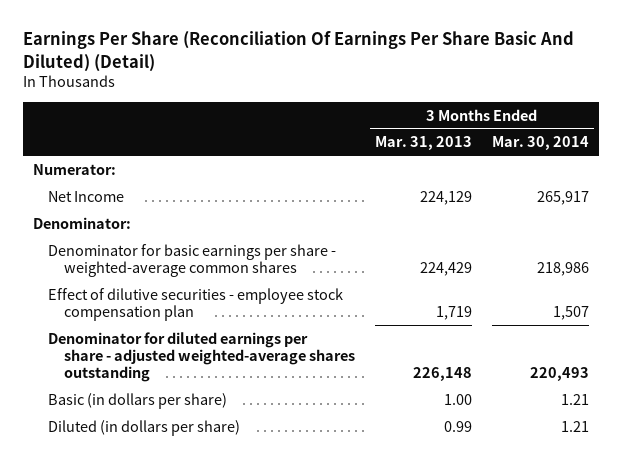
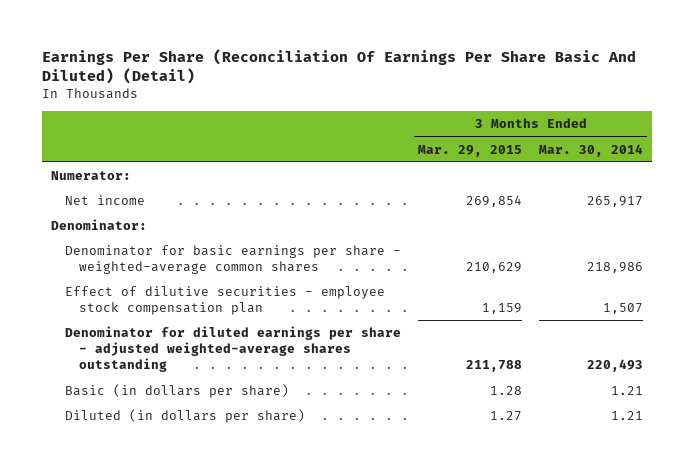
[375,136,473,151] Mar. 31, 2013 -> none
none -> [418,144,523,157] Mar. 29, 2015
[48,190,125,202] Net Income -> [64,195,145,206] Net income

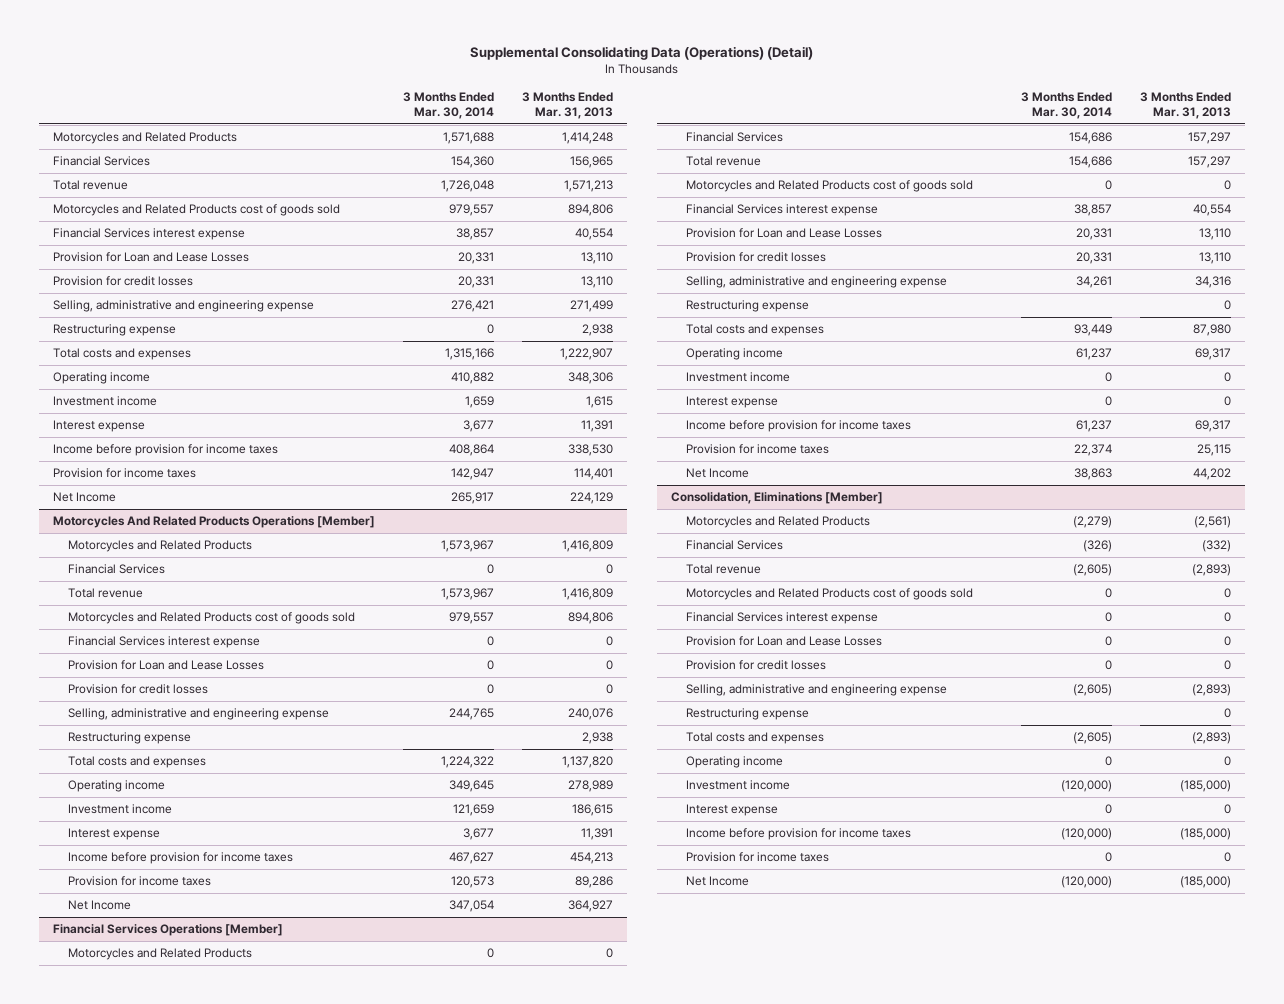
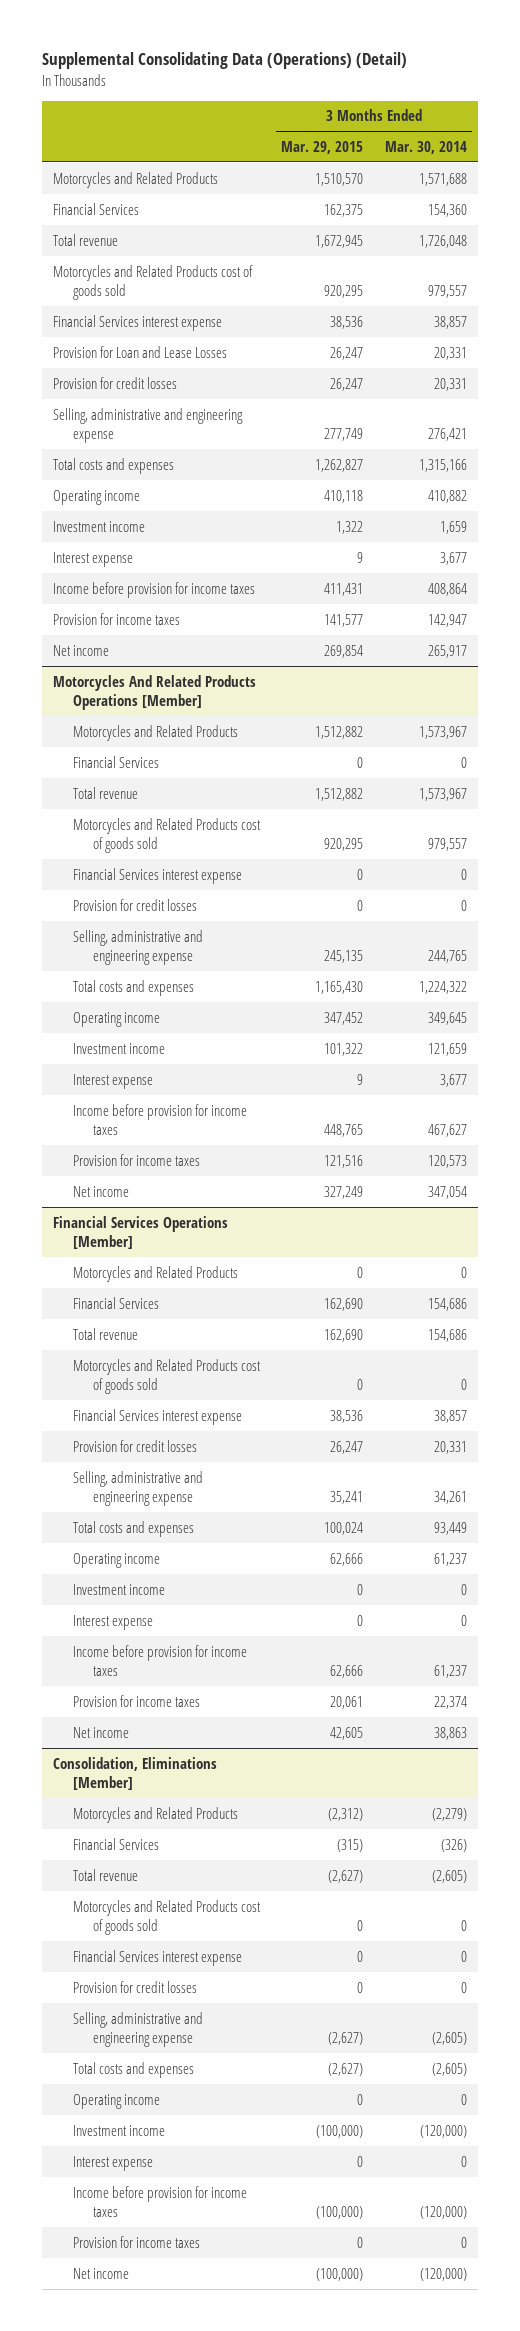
[521,91,613,119] 3 Months Ended Mar. 31, 2013 -> none
none -> [281,140,364,154] Mar. 29, 2015
[52,324,176,337] Restructuring expense -> none
[52,492,116,503] Net Income -> [52,644,109,656] Net income
[67,660,264,671] Provision for Loan and Lease Losses -> none
[67,732,191,745] Restructuring expense -> none
[67,900,131,911] Net Income -> [72,1185,129,1197] Net income
[685,228,882,239] Provision for Loan and Lease Losses -> none
[685,300,809,313] Restructuring expense -> none
[685,468,749,479] Net Income -> [72,1726,129,1738] Net income
[685,636,882,647] Provision for Loan and Lease Losses -> none
[685,708,809,721] Restructuring expense -> none
[685,876,749,887] Net Income -> [72,2267,129,2279] Net income

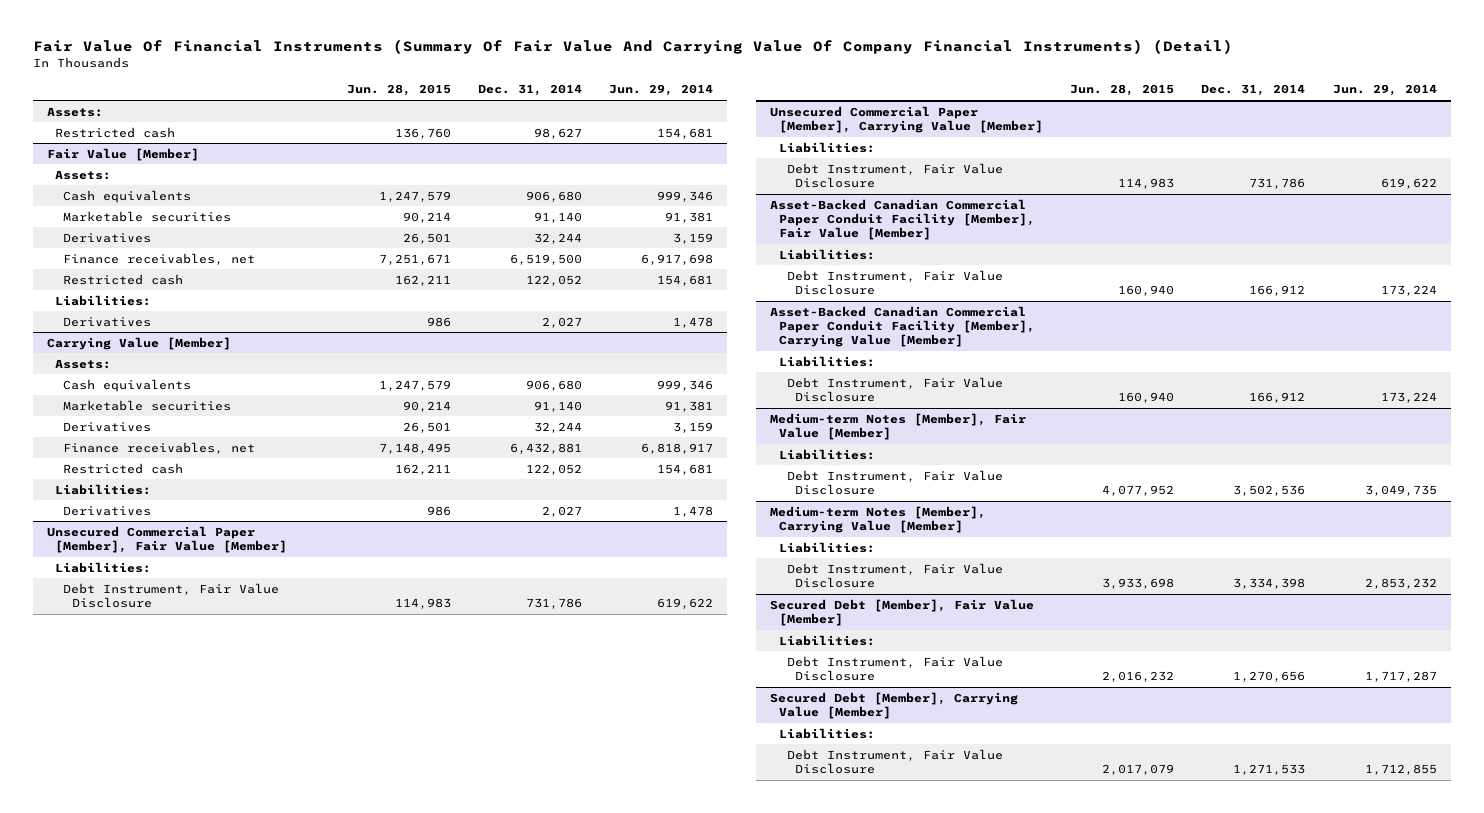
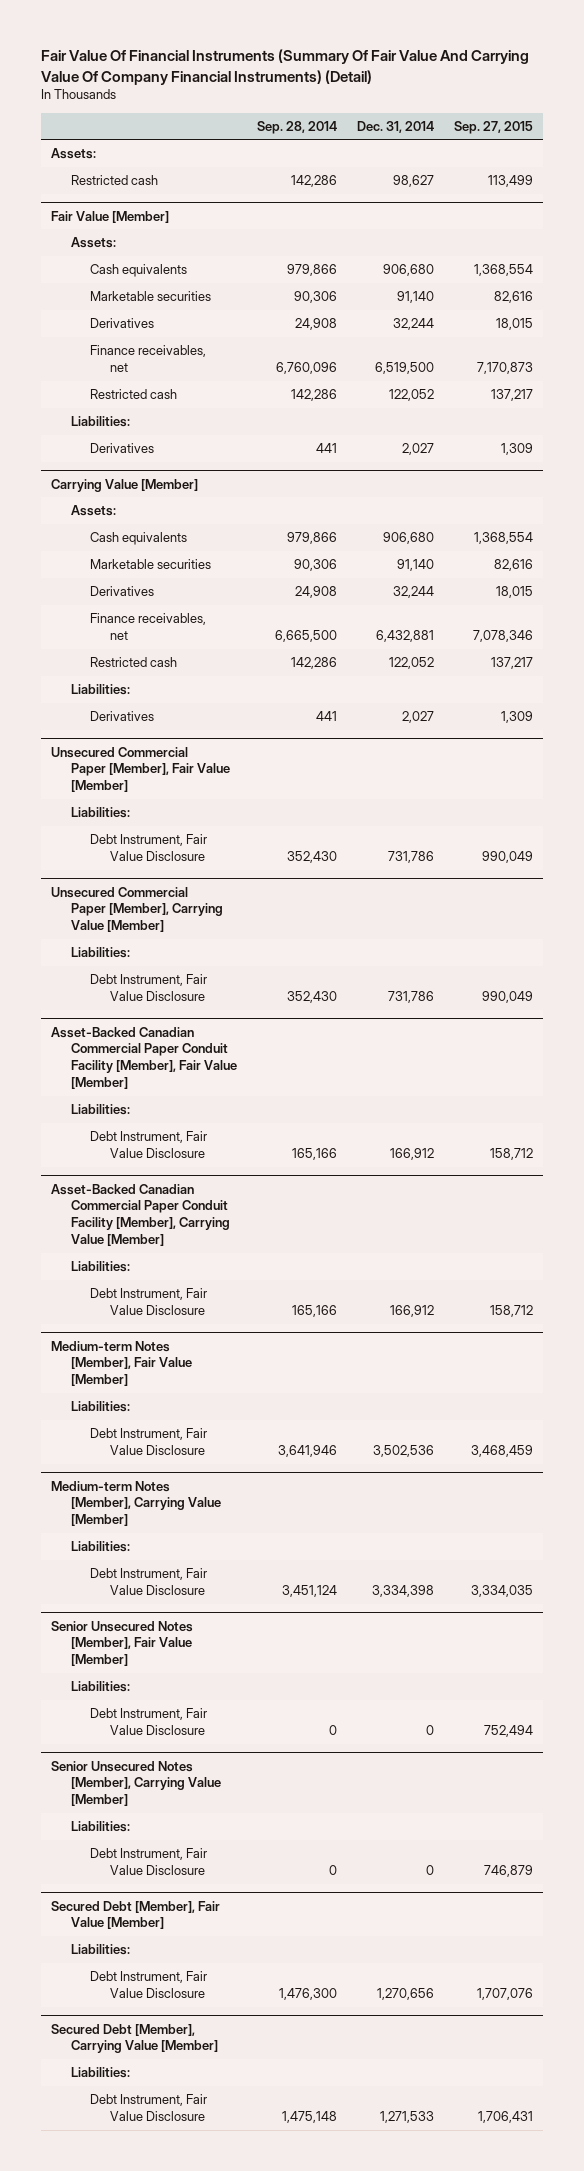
[346,84,451,97] Jun. 28, 2015 -> none
[609,84,714,97] Jun. 29, 2014 -> none
none -> [256,120,337,134] Sep. 28, 2014
none -> [453,120,533,134] Sep. 27, 2015
none -> [50,1620,193,1667] Senior Unsecured Notes [Member], Fair Value [Member]
none -> [70,1681,130,1693] Liabilities:
none -> [90,1708,208,1736] Debt Instrument, Fair Value Disclosure
none -> [50,1760,221,1807] Senior Unsecured Notes [Member], Carrying Value [Member]
none -> [70,1821,130,1833] Liabilities:
none -> [90,1848,208,1876] Debt Instrument, Fair Value Disclosure

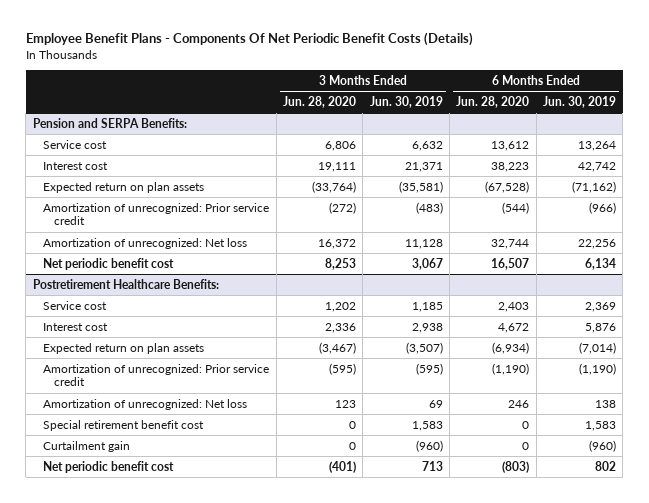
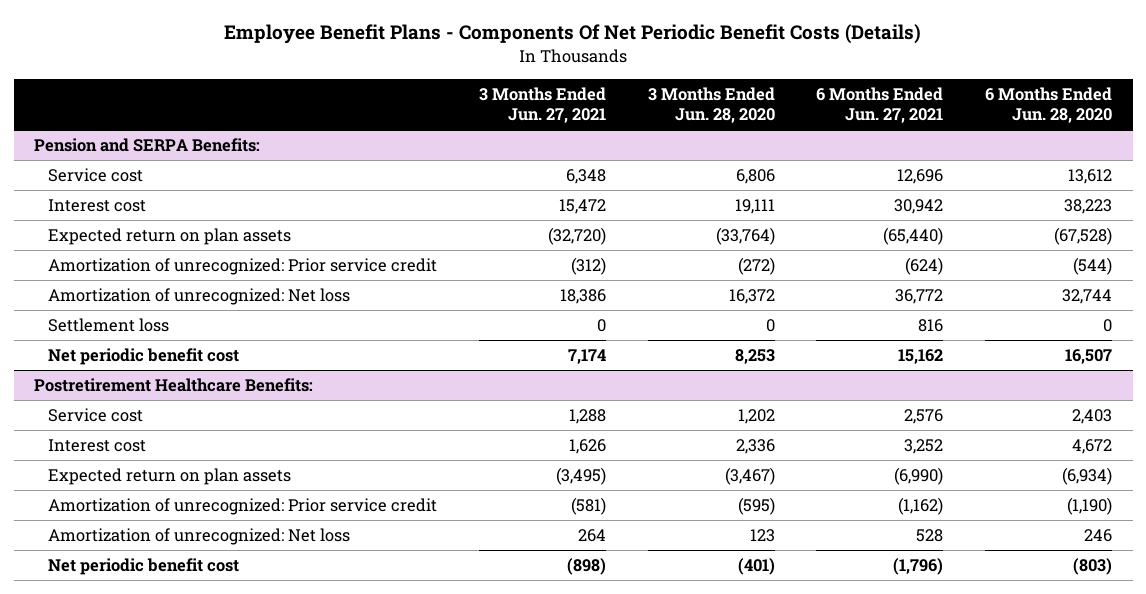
[369,95,443,108] Jun. 30, 2019 -> none
[543,95,617,108] Jun. 30, 2019 -> none
none -> [479,86,607,124] 3 Months Ended Jun. 27, 2021
none -> [816,86,944,124] 6 Months Ended Jun. 27, 2021
none -> [48,317,170,332] Settlement loss
[43,419,205,431] Special retirement benefit cost -> none
[43,440,131,452] Curtailment gain -> none

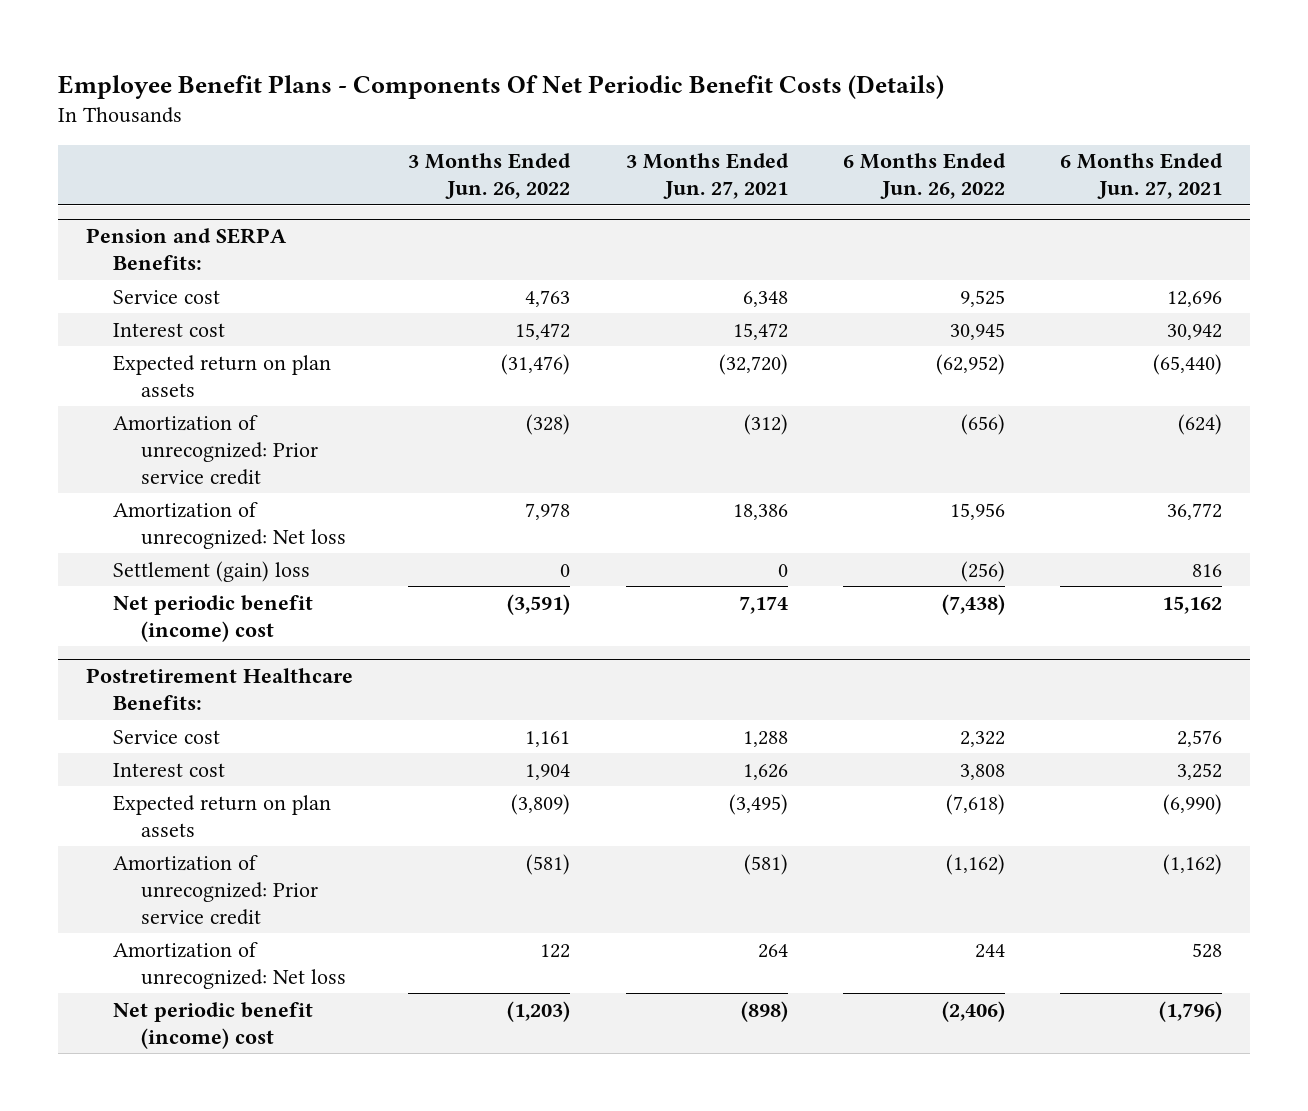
[647,86,775,124] 3 Months Ended Jun. 28, 2020 -> none
[984,86,1112,124] 6 Months Ended Jun. 28, 2020 -> none
none -> [408,153,572,200] 3 Months Ended Jun. 26, 2022
none -> [842,153,1006,200] 6 Months Ended Jun. 26, 2022
[48,317,170,332] Settlement loss -> [113,560,311,582] Settlement (gain) loss
[48,347,240,365] Net periodic benefit cost -> [113,594,314,642] Net periodic benefit (income) cost
[48,557,240,575] Net periodic benefit cost -> [113,1001,314,1049] Net periodic benefit (income) cost

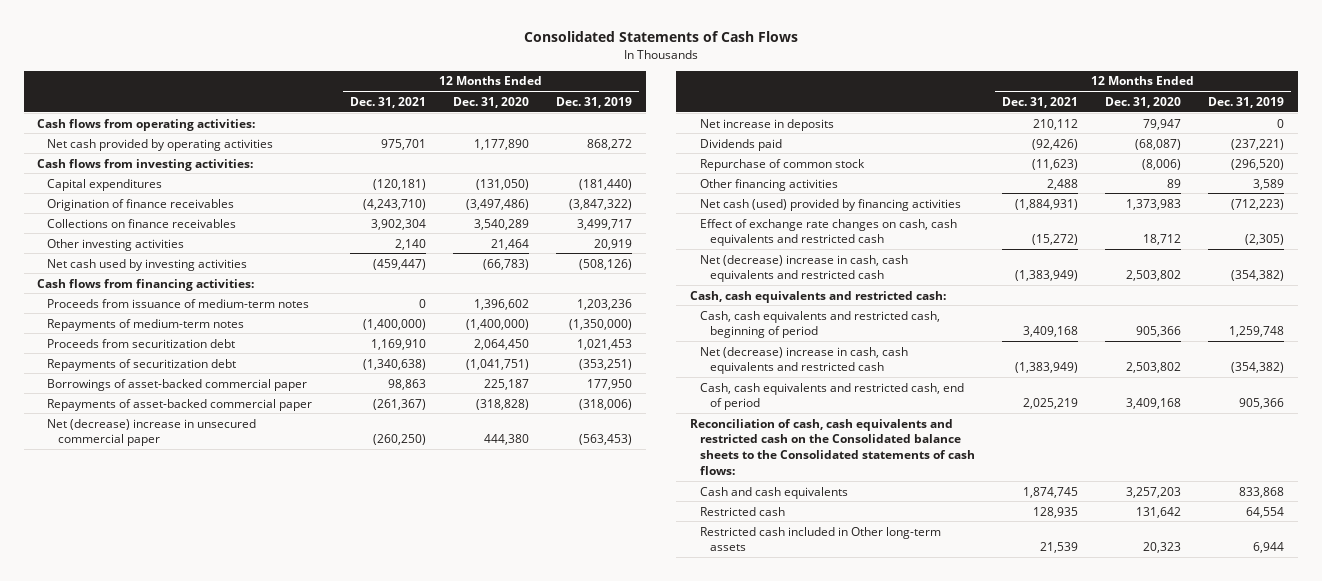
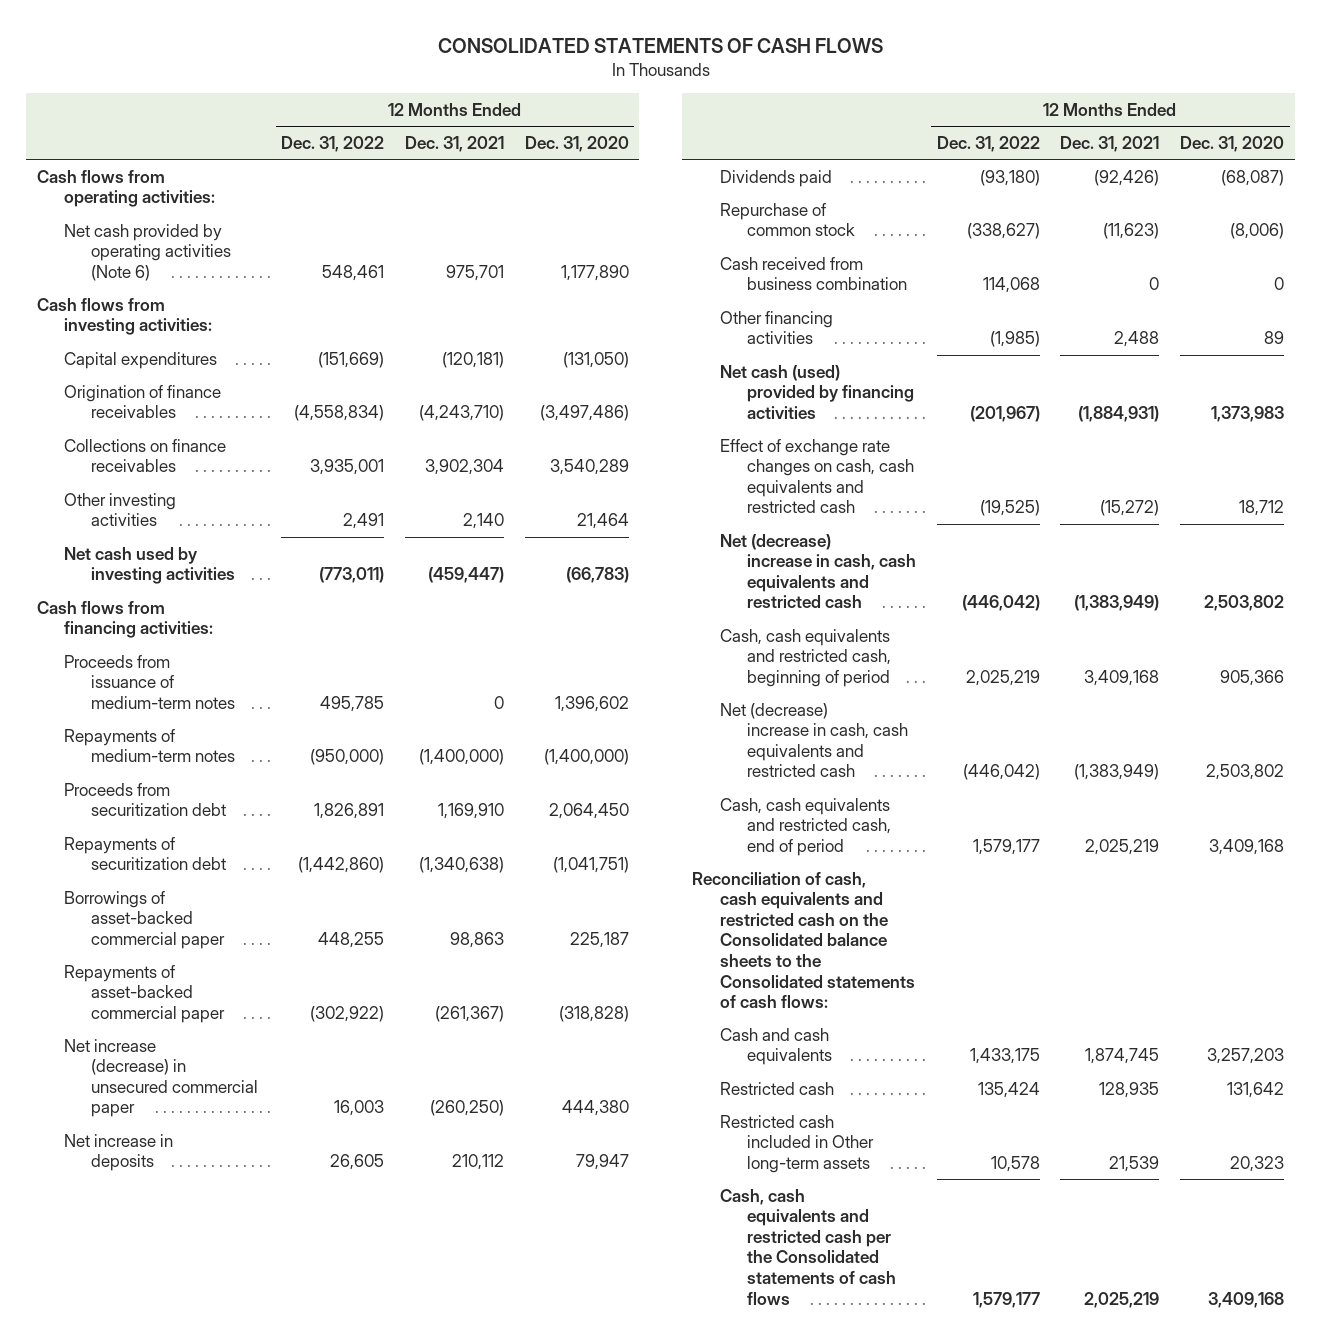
[523,31,798,43] Consolidated Statements of Cash Flows -> [437,37,883,53] CONSOLIDATED STATEMENTS OF CASH FLOWS
[556,96,633,108] Dec. 31, 2019 -> none
none -> [281,136,385,153] Dec. 31, 2022
[47,138,274,151] Net cash provided by operating activities -> [63,223,232,281] Net cash provided by operating activities (Note 6)
[47,418,257,447] Net (decrease) increase in unsecured commercial paper -> [63,1038,259,1118] Net increase (decrease) in unsecured commercial paper
none -> [719,256,907,291] Cash received from business combination
[689,290,946,303] Cash, cash equivalents and restricted cash: -> none
none -> [719,1188,896,1305] Cash, cash equivalents and restricted cash per the Consolidated statements of cash flows

